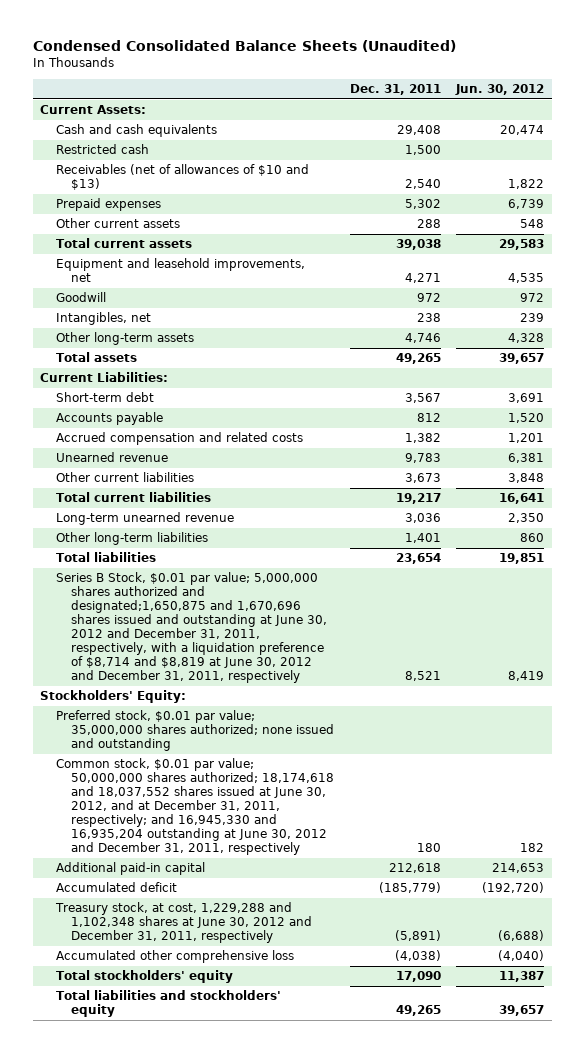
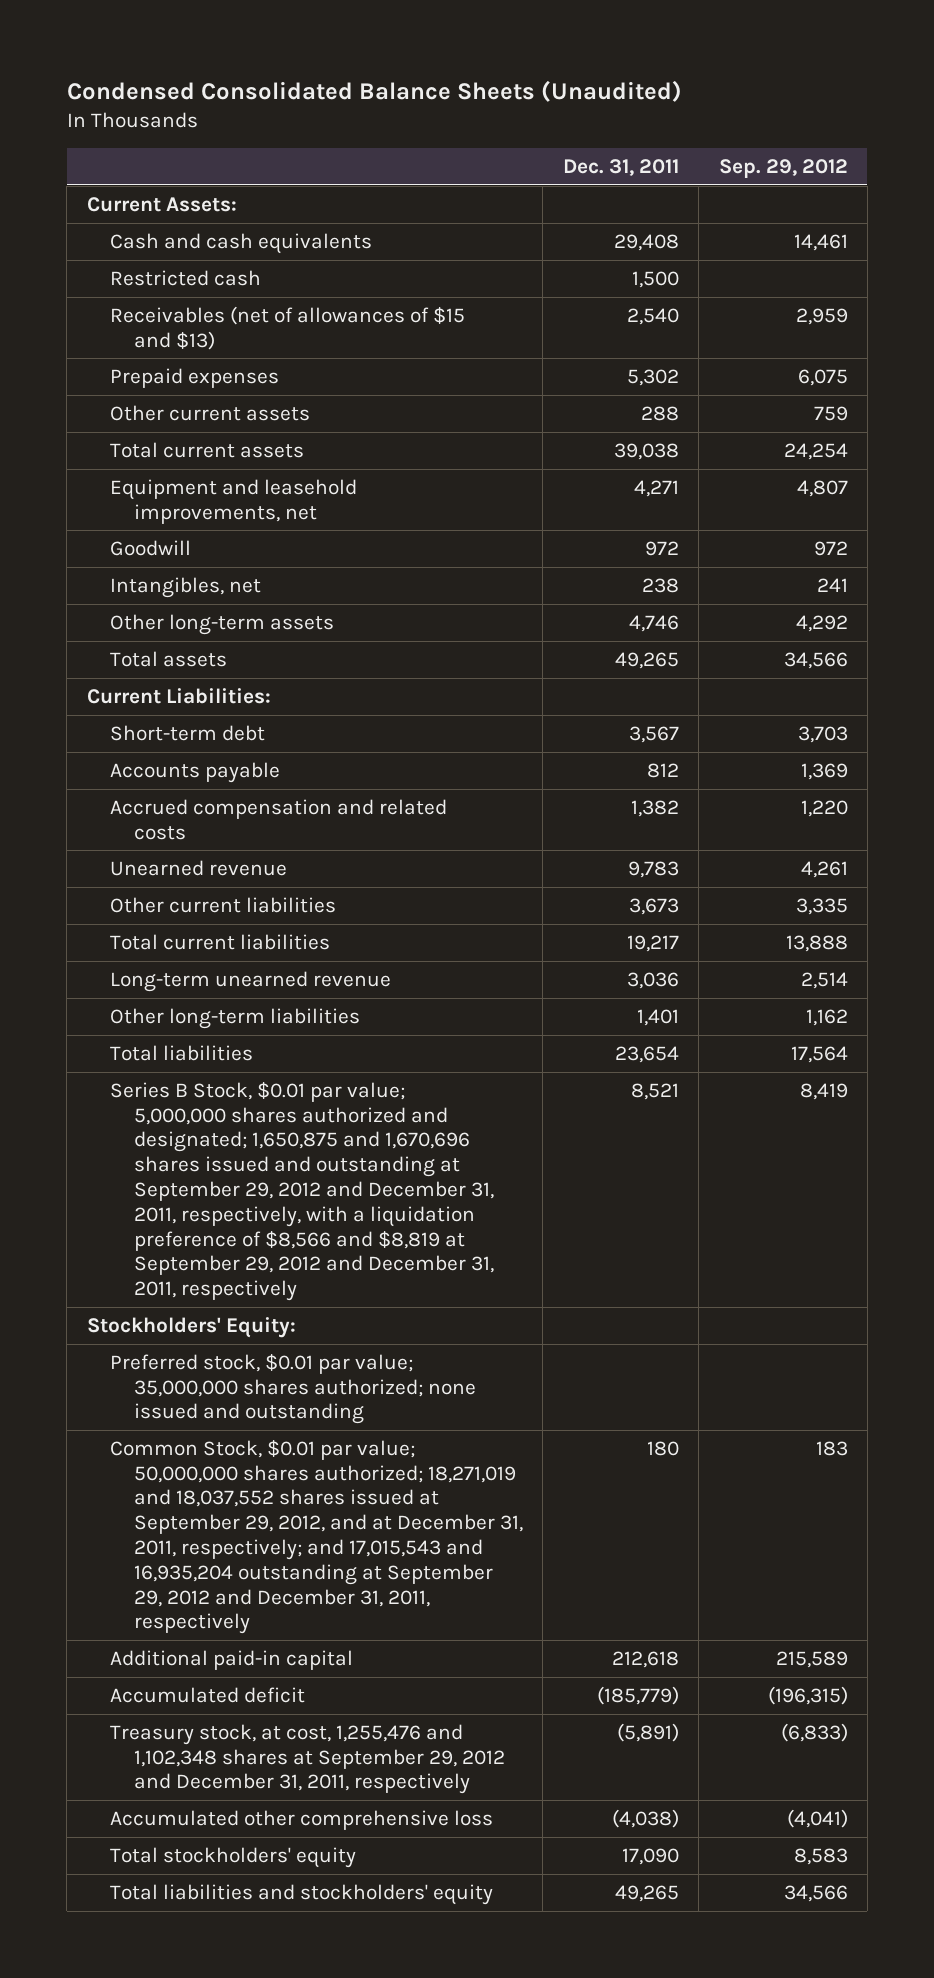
[455,84,545,96] Jun. 30, 2012 -> none
none -> [718,159,848,179] Sep. 29, 2012
[55,164,309,191] Receivables (net of allowances of $10 and $13) -> [110,305,466,350] Receivables (net of allowances of $15 and $13)
[55,572,327,683] Series B Stock, $0.01 par value; 5,000,000 shares authorized and designated;1,650,875 and 1,670,696 shares issued and outstanding at June 30, 2012 and December 31, 2011, respectively, with a liquidation preference of $8,714 and $8,819 at June 30, 2012 and December 31, 2011, respectively -> [110,1081,494,1302] Series B Stock, $0.01 par value; 5,000,000 shares authorized and designated; 1,650,875 and 1,670,696 shares issued and outstanding at September 29, 2012 and December 31, 2011, respectively, with a liquidation preference of $8,566 and $8,819 at September 29, 2012 and December 31, 2011, respectively
[55,758,334,856] Common stock, $0.01 par value; 50,000,000 shares authorized; 18,174,618 and 18,037,552 shares issued at June 30, 2012, and at December 31, 2011, respectively; and 16,945,330 and 16,935,204 outstanding at June 30, 2012 and December 31, 2011, respectively -> [110,1439,523,1635] Common Stock, $0.01 par value; 50,000,000 shares authorized; 18,271,019 and 18,037,552 shares issued at September 29, 2012, and at December 31, 2011, respectively; and 17,015,543 and 16,935,204 outstanding at September 29, 2012 and December 31, 2011, respectively
[54,902,312,944] Treasury stock, at cost, 1,229,288 and 1,102,348 shares at June 30, 2012 and December 31, 2011, respectively -> [110,1723,505,1795] Treasury stock, at cost, 1,255,476 and 1,102,348 shares at September 29, 2012 and December 31, 2011, respectively

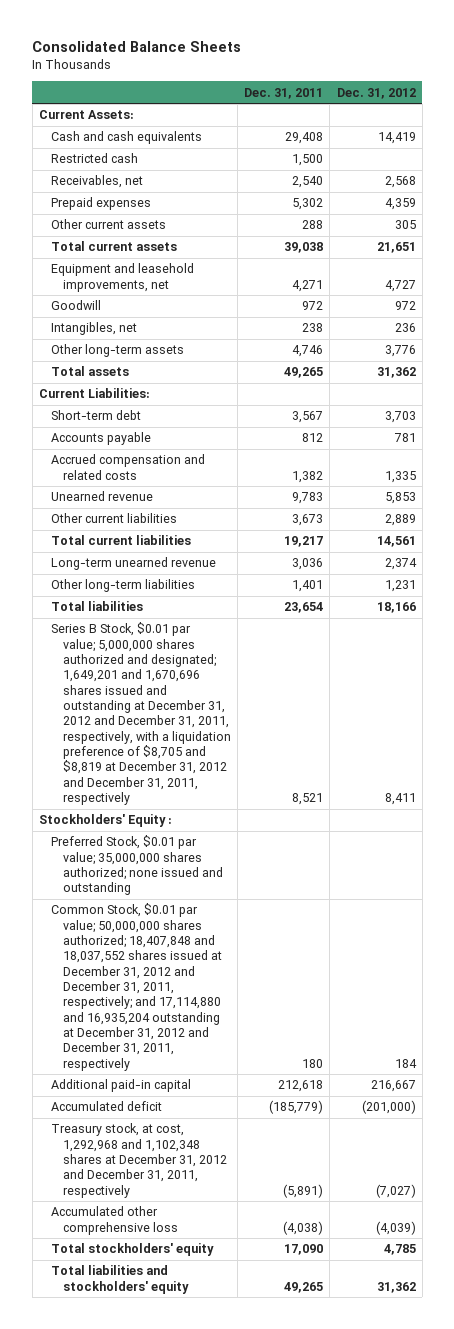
[66,80,682,103] Condensed Consolidated Balance Sheets (Unaudited) -> [32,40,242,52] Consolidated Balance Sheets
[718,159,848,179] Sep. 29, 2012 -> none
none -> [336,87,416,99] Dec. 31, 2012
[110,305,466,350] Receivables (net of allowances of $15 and $13) -> [50,175,143,189] Receivables, net
[110,1081,494,1302] Series B Stock, $0.01 par value; 5,000,000 shares authorized and designated; 1,650,875 and 1,670,696 shares issued and outstanding at September 29, 2012 and December 31, 2011, respectively, with a liquidation preference of $8,566 and $8,819 at September 29, 2012 and December 31, 2011, respectively -> [50,622,231,806] Series B Stock, $0.01 par value; 5,000,000 shares authorized and designated; 1,649,201 and 1,670,696 shares issued and outstanding at December 31, 2012 and December 31, 2011, respectively, with a liquidation preference of $8,705 and $8,819 at December 31, 2012 and December 31, 2011, respectively
[86,1316,296,1338] Stockholders' Equity: -> [38,814,172,828] Stockholders' Equity :
[110,1353,476,1425] Preferred stock, $0.01 par value; 35,000,000 shares authorized; none issued and outstanding -> [50,835,223,896] Preferred Stock, $0.01 par value; 35,000,000 shares authorized; none issued and outstanding
[110,1439,523,1635] Common Stock, $0.01 par value; 50,000,000 shares authorized; 18,271,019 and 18,037,552 shares issued at September 29, 2012, and at December 31, 2011, respectively; and 17,015,543 and 16,935,204 outstanding at September 29, 2012 and December 31, 2011, respectively -> [50,903,222,1071] Common Stock, $0.01 par value; 50,000,000 shares authorized; 18,407,848 and 18,037,552 shares issued at December 31, 2012 and December 31, 2011, respectively; and 17,114,880 and 16,935,204 outstanding at December 31, 2012 and December 31, 2011, respectively
[110,1723,505,1795] Treasury stock, at cost, 1,255,476 and 1,102,348 shares at September 29, 2012 and December 31, 2011, respectively -> [50,1123,227,1198] Treasury stock, at cost, 1,292,968 and 1,102,348 shares at December 31, 2012 and December 31, 2011, respectively

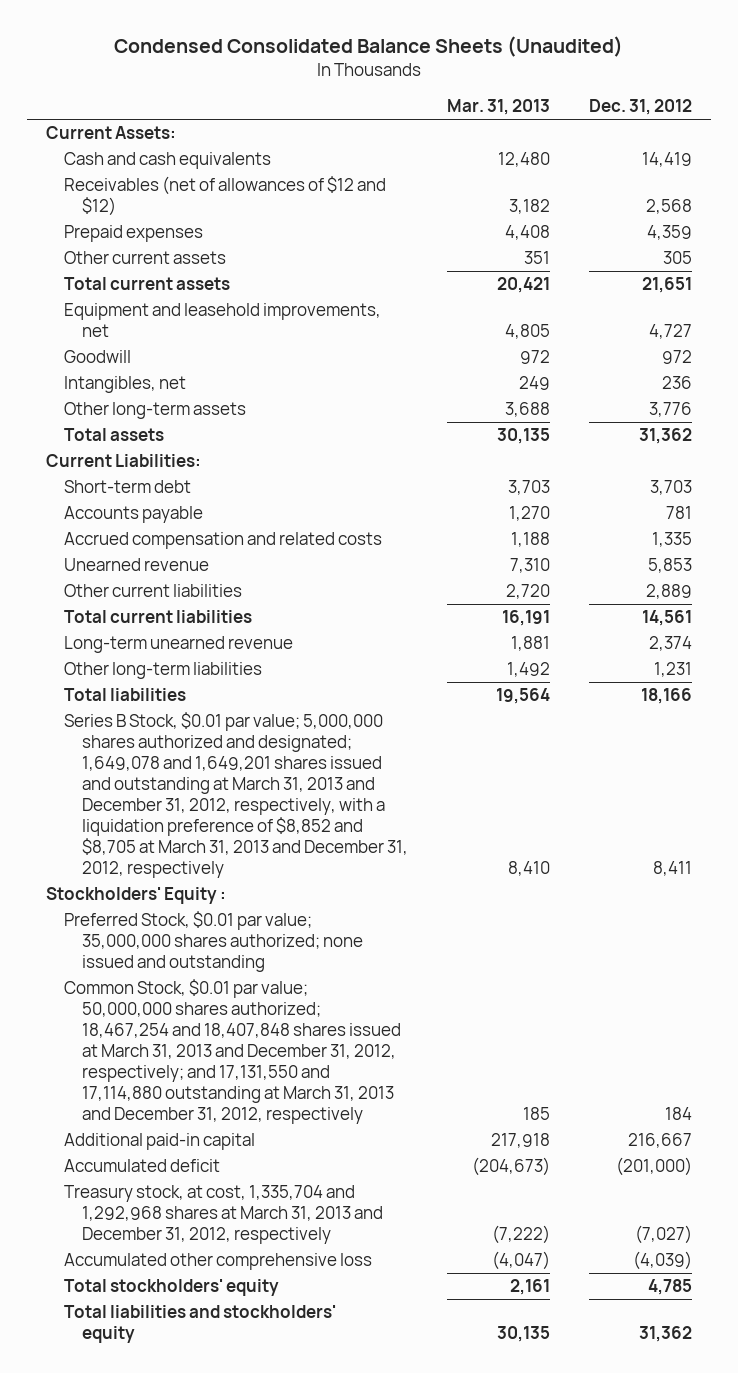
[32,40,242,52] Consolidated Balance Sheets -> [113,36,623,58] Condensed Consolidated Balance Sheets (Unaudited)
[244,87,324,99] Dec. 31, 2011 -> none
none -> [446,99,550,116] Mar. 31, 2013
[50,153,138,164] Restricted cash -> none
[50,175,143,189] Receivables, net -> [64,176,387,217] Receivables (net of allowances of $12 and $12)
[50,622,231,806] Series B Stock, $0.01 par value; 5,000,000 shares authorized and designated; 1,649,201 and 1,670,696 shares issued and outstanding at December 31, 2012 and December 31, 2011, respectively, with a liquidation preference of $8,705 and $8,819 at December 31, 2012 and December 31, 2011, respectively -> [64,712,409,878] Series B Stock, $0.01 par value; 5,000,000 shares authorized and designated; 1,649,078 and 1,649,201 shares issued and outstanding at March 31, 2013 and December 31, 2012, respectively, with a liquidation preference of $8,852 and $8,705 at March 31, 2013 and December 31, 2012, respectively
[50,903,222,1071] Common Stock, $0.01 par value; 50,000,000 shares authorized; 18,407,848 and 18,037,552 shares issued at December 31, 2012 and December 31, 2011, respectively; and 17,114,880 and 16,935,204 outstanding at December 31, 2012 and December 31, 2011, respectively -> [64,979,402,1124] Common Stock, $0.01 par value; 50,000,000 shares authorized; 18,467,254 and 18,407,848 shares issued at March 31, 2013 and December 31, 2012, respectively; and 17,131,550 and 17,114,880 outstanding at March 31, 2013 and December 31, 2012, respectively
[50,1123,227,1198] Treasury stock, at cost, 1,292,968 and 1,102,348 shares at December 31, 2012 and December 31, 2011, respectively -> [64,1185,384,1245] Treasury stock, at cost, 1,335,704 and 1,292,968 shares at March 31, 2013 and December 31, 2012, respectively

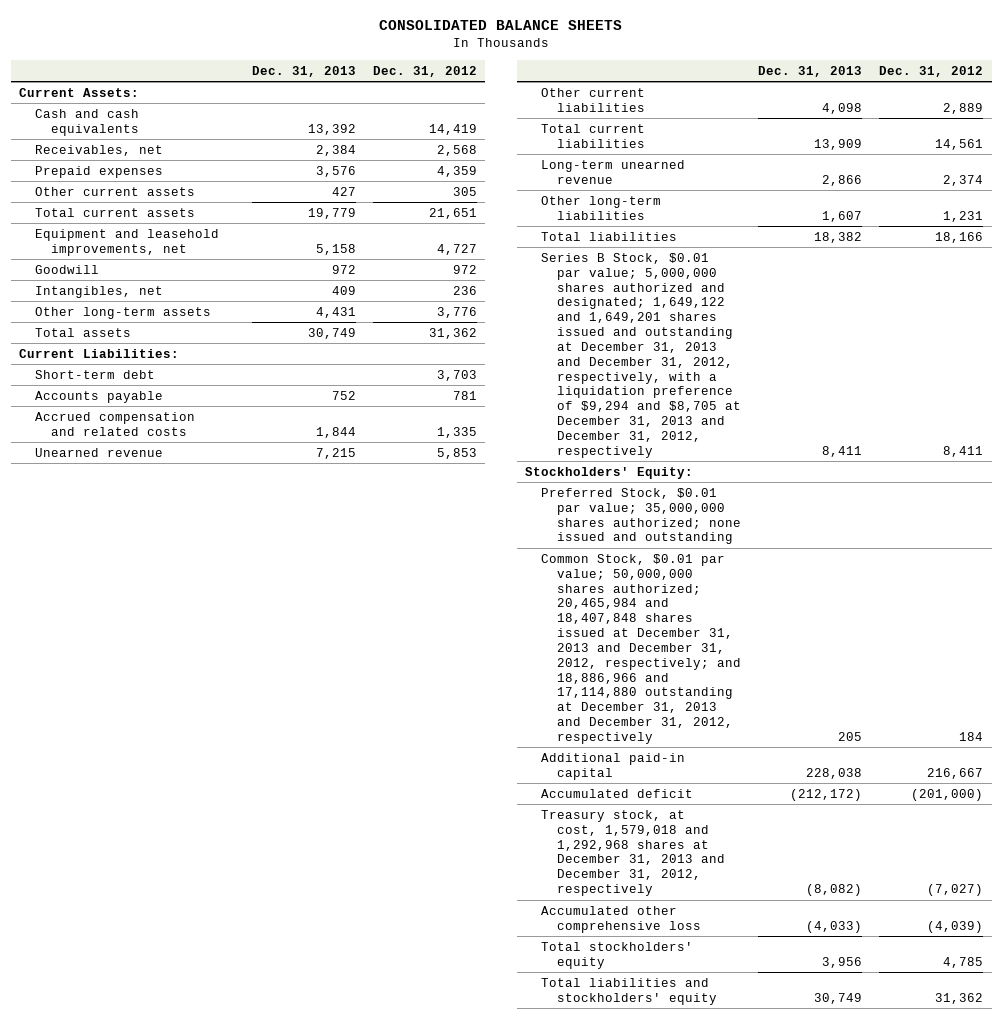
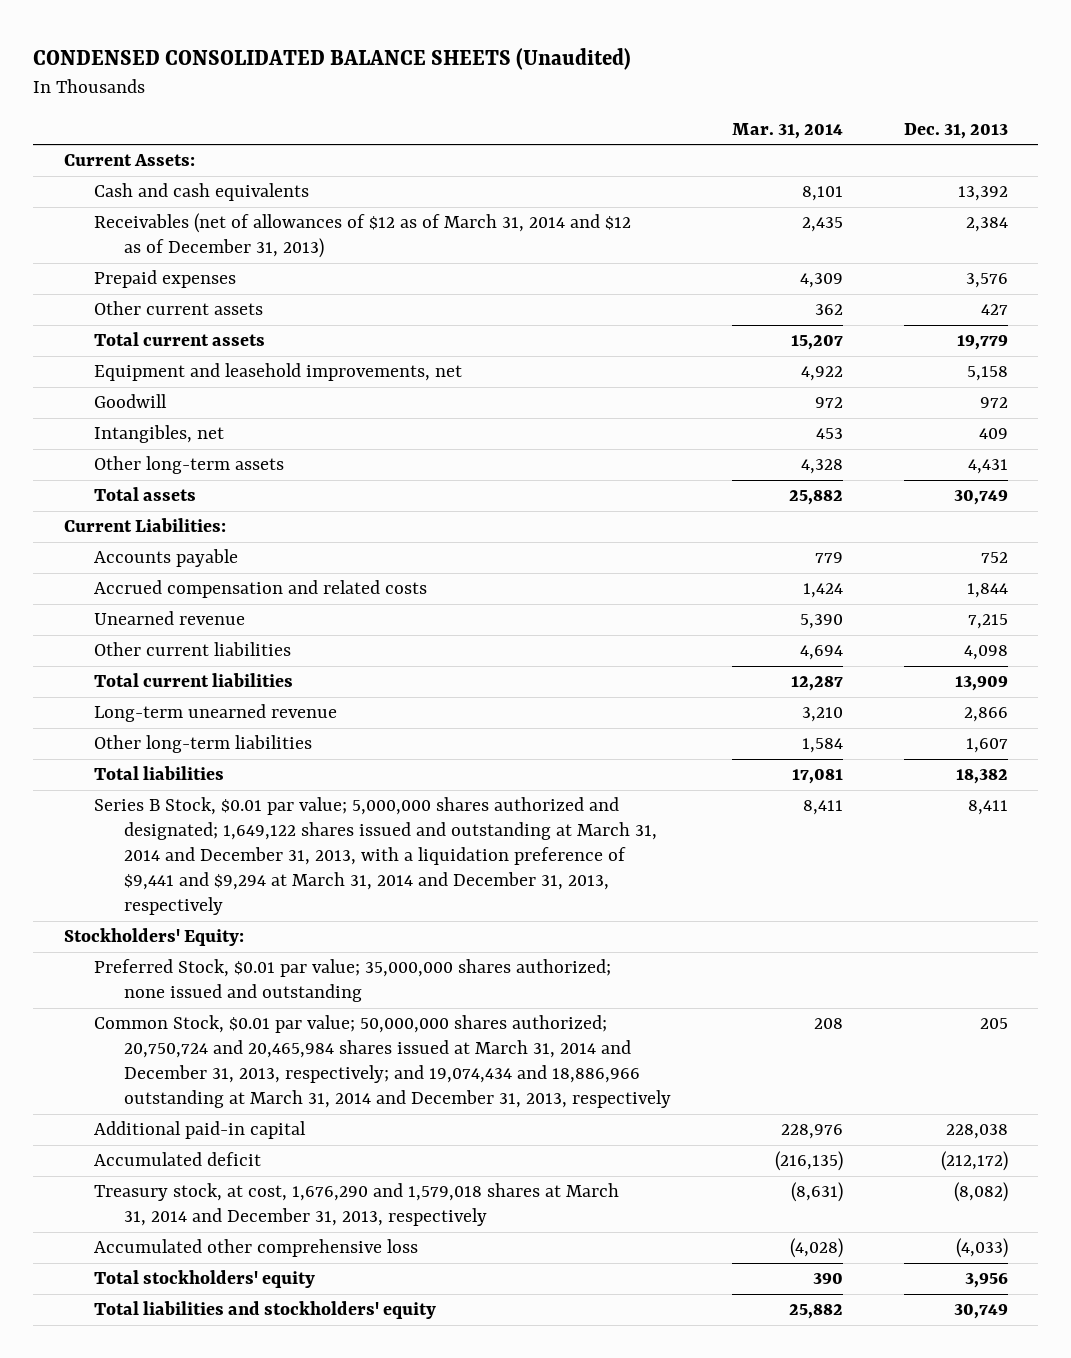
[379,20,623,31] CONSOLIDATED BALANCE SHEETS -> [33,48,632,71] CONDENSED CONSOLIDATED BALANCE SHEETS (Unaudited)
[372,65,477,77] Dec. 31, 2012 -> none
none -> [731,122,843,139] Mar. 31, 2014
[35,144,164,156] Receivables, net -> [93,213,631,259] Receivables (net of allowances of $12 as of March 31, 2014 and $12 as of December 31, 2013)
[35,369,156,379] Short-term debt -> none
[541,252,742,458] Series B Stock, $0.01 par value; 5,000,000 shares authorized and designated; 1,649,122 and 1,649,201 shares issued and outstanding at December 31, 2013 and December 31, 2012, respectively, with a liquidation preference of $9,294 and $8,705 at December 31, 2013 and December 31, 2012, respectively -> [93,797,657,916] Series B Stock, $0.01 par value; 5,000,000 shares authorized and designated; 1,649,122 shares issued and outstanding at March 31, 2014 and December 31, 2013, with a liquidation preference of $9,441 and $9,294 at March 31, 2014 and December 31, 2013, respectively
[541,553,742,744] Common Stock, $0.01 par value; 50,000,000 shares authorized; 20,465,984 and 18,407,848 shares issued at December 31, 2013 and December 31, 2012, respectively; and 18,886,966 and 17,114,880 outstanding at December 31, 2013 and December 31, 2012, respectively -> [93,1015,671,1109] Common Stock, $0.01 par value; 50,000,000 shares authorized; 20,750,724 and 20,465,984 shares issued at March 31, 2014 and December 31, 2013, respectively; and 19,074,434 and 18,886,966 outstanding at March 31, 2014 and December 31, 2013, respectively
[541,809,726,897] Treasury stock, at cost, 1,579,018 and 1,292,968 shares at December 31, 2013 and December 31, 2012, respectively -> [93,1183,619,1227] Treasury stock, at cost, 1,676,290 and 1,579,018 shares at March 31, 2014 and December 31, 2013, respectively

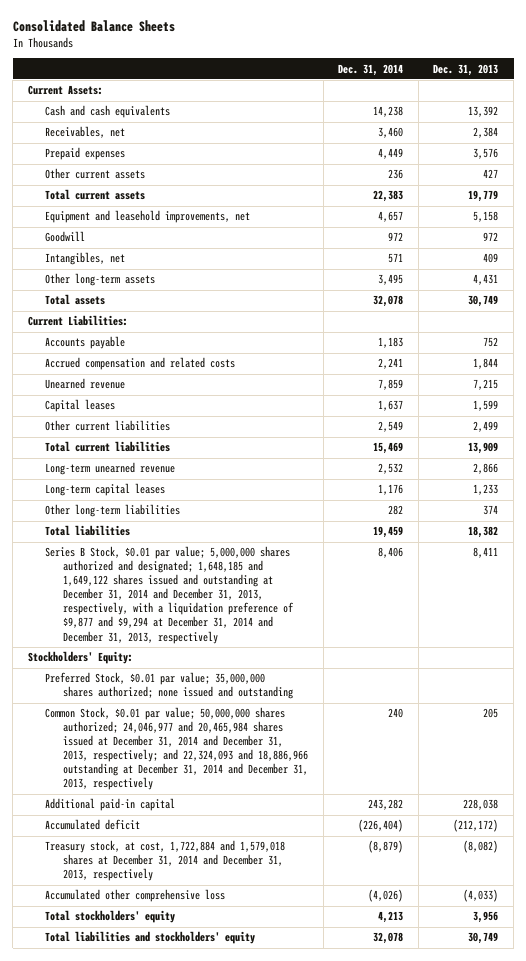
[33,48,632,71] CONDENSED CONSOLIDATED BALANCE SHEETS (Unaudited) -> [12,19,175,32] Consolidated Balance Sheets
[731,122,843,139] Mar. 31, 2014 -> none
none -> [338,63,404,76] Dec. 31, 2014
[93,213,631,259] Receivables (net of allowances of $12 as of March 31, 2014 and $12 as of December 31, 2013) -> [45,126,126,139] Receivables, net
none -> [45,399,116,413] Capital leases
[963,645,1008,661] 4,098 -> [473,421,499,433] 2,499
none -> [45,483,166,497] Long-term capital leases
[965,738,1008,754] 1,607 -> [483,505,499,516] 374
[93,797,657,916] Series B Stock, $0.01 par value; 5,000,000 shares authorized and designated; 1,649,122 shares issued and outstanding at March 31, 2014 and December 31, 2013, with a liquidation preference of $9,441 and $9,294 at March 31, 2014 and December 31, 2013, respectively -> [45,546,295,644] Series B Stock, $0.01 par value; 5,000,000 shares authorized and designated; 1,648,185 and 1,649,122 shares issued and outstanding at December 31, 2014 and December 31, 2013, respectively, with a liquidation preference of $9,877 and $9,294 at December 31, 2014 and December 31, 2013, respectively
[93,1015,671,1109] Common Stock, $0.01 par value; 50,000,000 shares authorized; 20,750,724 and 20,465,984 shares issued at March 31, 2014 and December 31, 2013, respectively; and 19,074,434 and 18,886,966 outstanding at March 31, 2014 and December 31, 2013, respectively -> [45,707,309,791] Common Stock, $0.01 par value; 50,000,000 shares authorized; 24,046,977 and 20,465,984 shares issued at December 31, 2014 and December 31, 2013, respectively; and 22,324,093 and 18,886,966 outstanding at December 31, 2014 and December 31, 2013, respectively
[93,1183,619,1227] Treasury stock, at cost, 1,676,290 and 1,579,018 shares at March 31, 2014 and December 31, 2013, respectively -> [45,840,286,882] Treasury stock, at cost, 1,722,884 and 1,579,018 shares at December 31, 2014 and December 31, 2013, respectively

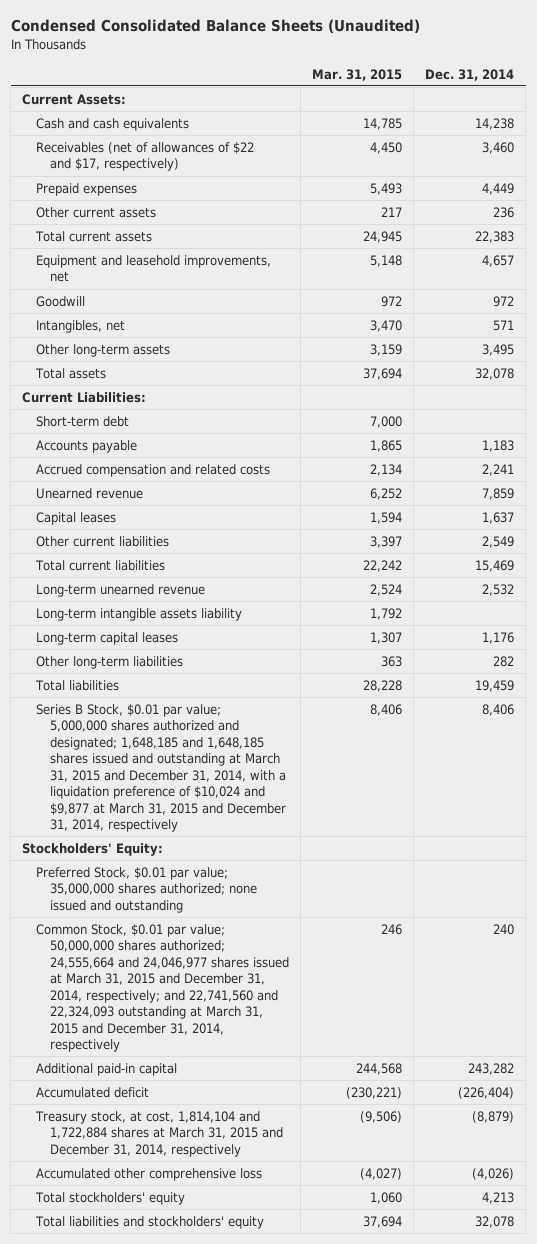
[12,19,175,32] Consolidated Balance Sheets -> [10,19,420,34] Condensed Consolidated Balance Sheets (Unaudited)
[433,63,499,76] Dec. 31, 2013 -> none
none -> [311,68,402,81] Mar. 31, 2015
[45,126,126,139] Receivables, net -> [35,141,254,172] Receivables (net of allowances of $22 and $17, respectively)
none -> [35,415,129,427] Short-term debt
none -> [35,607,242,621] Long-term intangible assets liability
[45,546,295,644] Series B Stock, $0.01 par value; 5,000,000 shares authorized and designated; 1,648,185 and 1,649,122 shares issued and outstanding at December 31, 2014 and December 31, 2013, respectively, with a liquidation preference of $9,877 and $9,294 at December 31, 2014 and December 31, 2013, respectively -> [35,703,286,833] Series B Stock, $0.01 par value; 5,000,000 shares authorized and designated; 1,648,185 and 1,648,185 shares issued and outstanding at March 31, 2015 and December 31, 2014, with a liquidation preference of $10,024 and $9,877 at March 31, 2015 and December 31, 2014, respectively
[45,707,309,791] Common Stock, $0.01 par value; 50,000,000 shares authorized; 24,046,977 and 20,465,984 shares issued at December 31, 2014 and December 31, 2013, respectively; and 22,324,093 and 18,886,966 outstanding at December 31, 2014 and December 31, 2013, respectively -> [35,923,289,1053] Common Stock, $0.01 par value; 50,000,000 shares authorized; 24,555,664 and 24,046,977 shares issued at March 31, 2015 and December 31, 2014, respectively; and 22,741,560 and 22,324,093 outstanding at March 31, 2015 and December 31, 2014, respectively
[45,840,286,882] Treasury stock, at cost, 1,722,884 and 1,579,018 shares at December 31, 2014 and December 31, 2013, respectively -> [34,1110,283,1157] Treasury stock, at cost, 1,814,104 and 1,722,884 shares at March 31, 2015 and December 31, 2014, respectively

